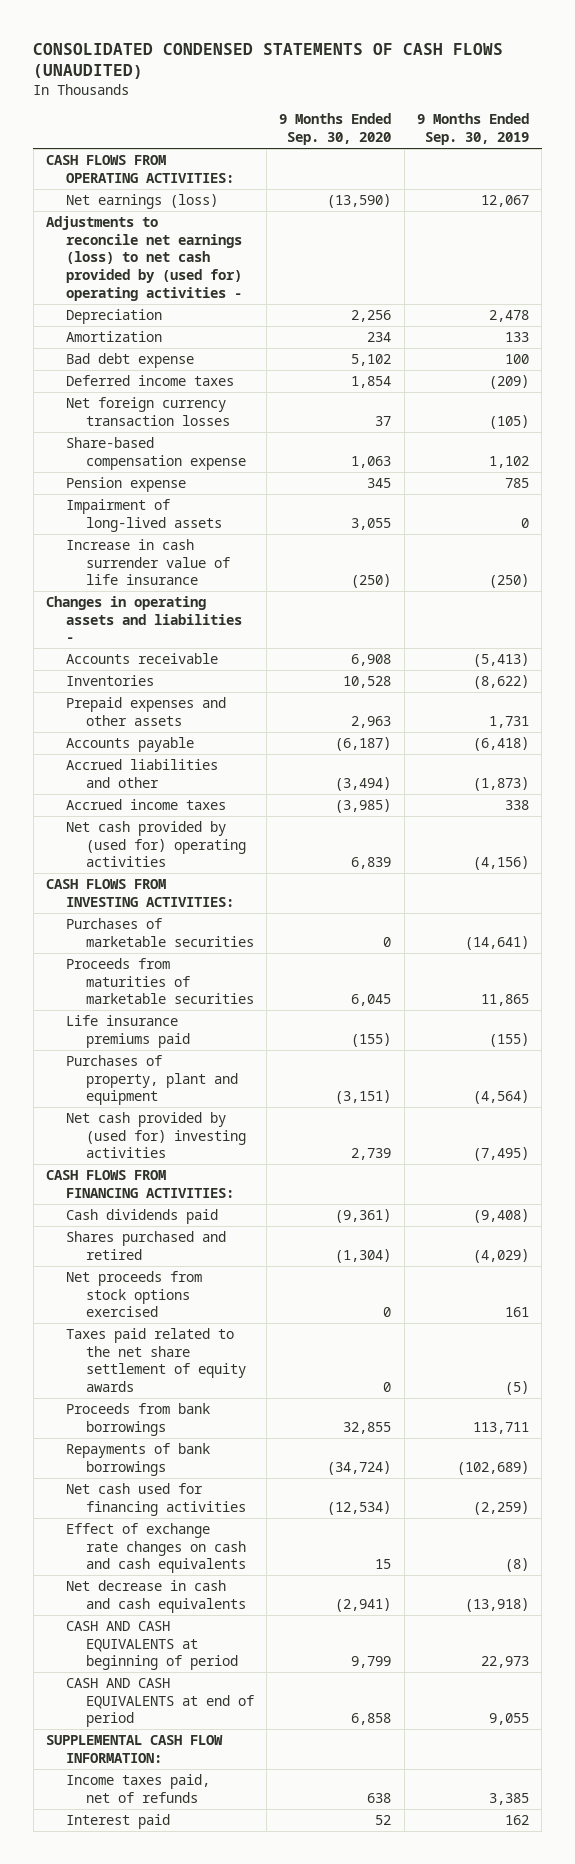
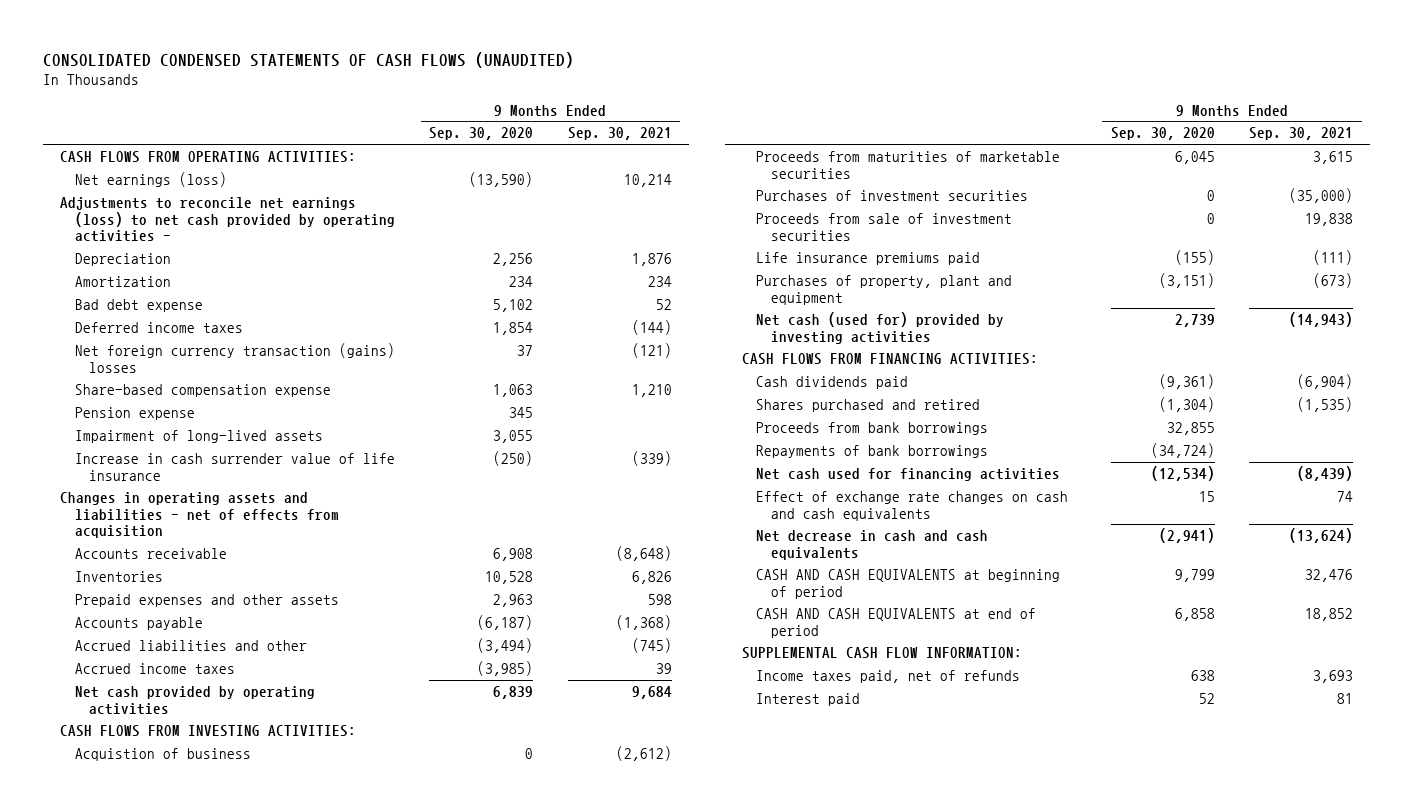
[416,113,529,146] 9 Months Ended Sep. 30, 2019 -> none
none -> [567,127,672,141] Sep. 30, 2021
[46,215,242,302] Adjustments to reconcile net earnings (loss) to net cash provided by (used for) operating activities - -> [60,196,395,243] Adjustments to reconcile net earnings (loss) to net cash provided by operating activities -
[65,396,230,426] Net foreign currency transaction losses -> [74,342,395,373] Net foreign currency transaction (gains) losses
[46,595,242,643] Changes in operating assets and liabilities - -> [60,491,339,539] Changes in operating assets and liabilities - net of effects from acquisition
[65,820,246,868] Net cash provided by (used for) operating activities -> [74,685,315,715] Net cash provided by operating activities
[65,917,254,947] Purchases of marketable securities -> none
none -> [74,747,251,761] Acquistion of business
none -> [756,189,1029,201] Purchases of investment securities
none -> [756,212,1013,241] Proceeds from sale of investment securities
[65,1111,246,1159] Net cash provided by (used for) investing activities -> [756,311,1005,344] Net cash (used for) provided by investing activities
[65,1270,202,1318] Net proceeds from stock options exercised -> none
[65,1327,246,1393] Taxes paid related to the net share settlement of equity awards -> none

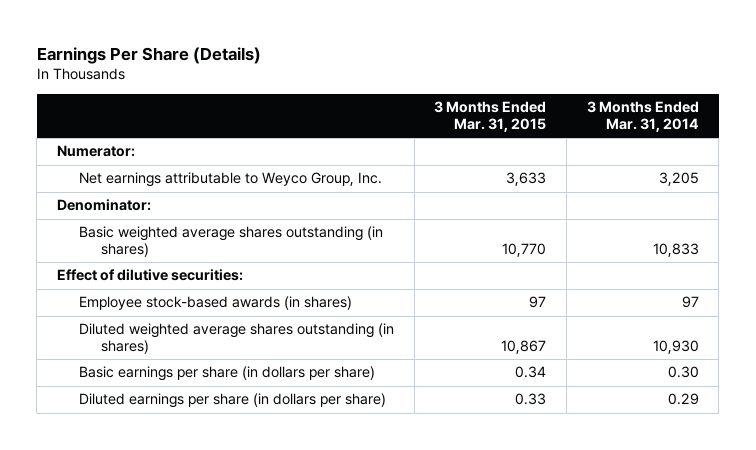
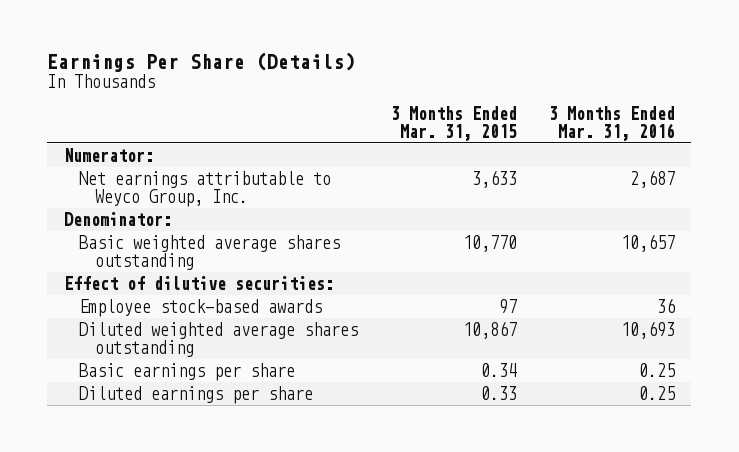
[586,101,699,133] 3 Months Ended Mar. 31, 2014 -> none
none -> [549,105,676,142] 3 Months Ended Mar. 31, 2016
[79,226,384,258] Basic weighted average shares outstanding (in shares) -> [79,234,341,270] Basic weighted average shares outstanding
[79,296,353,311] Employee stock-based awards (in shares) -> [79,298,323,317] Employee stock-based awards
[79,323,395,355] Diluted weighted average shares outstanding (in shares) -> [79,321,359,357] Diluted weighted average shares outstanding
[79,366,376,382] Basic earnings per share (in dollars per share) -> [79,362,296,381] Basic earnings per share
[79,393,387,409] Diluted earnings per share (in dollars per share) -> [79,385,314,404] Diluted earnings per share

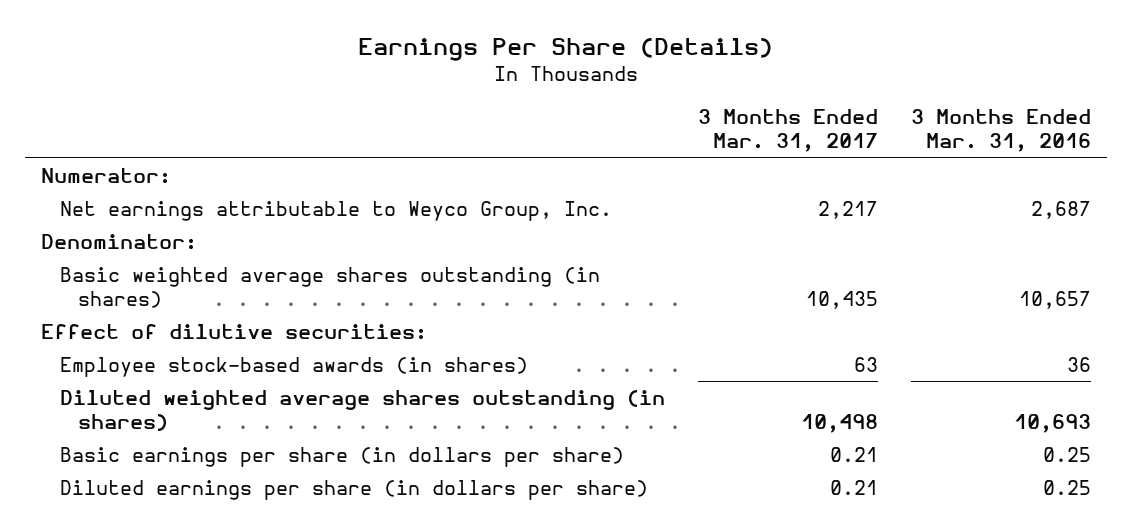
[390,105,517,142] 3 Months Ended Mar. 31, 2015 -> none
none -> [697,109,878,153] 3 Months Ended Mar. 31, 2017
[79,234,341,270] Basic weighted average shares outstanding -> [59,266,600,308] Basic weighted average shares outstanding (in shares)
[79,298,323,317] Employee stock-based awards -> [59,356,528,377] Employee stock-based awards (in shares)
[79,321,359,357] Diluted weighted average shares outstanding -> [59,389,665,431] Diluted weighted average shares outstanding (in shares)
[79,362,296,381] Basic earnings per share -> [59,446,624,467] Basic earnings per share (in dollars per share)
[79,385,314,404] Diluted earnings per share -> [59,479,648,500] Diluted earnings per share (in dollars per share)

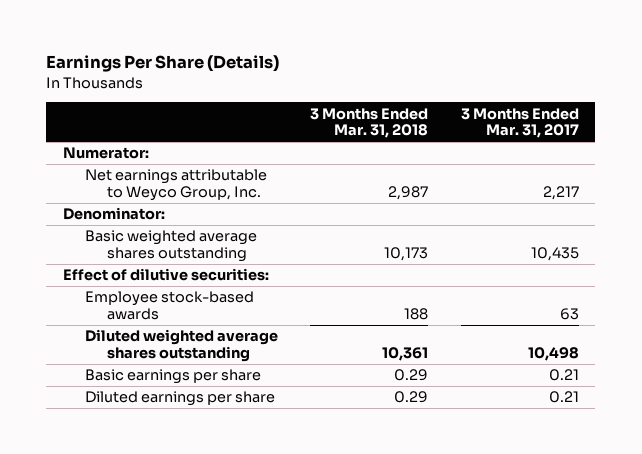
[910,109,1091,153] 3 Months Ended Mar. 31, 2016 -> none
none -> [310,107,429,139] 3 Months Ended Mar. 31, 2018
[59,266,600,308] Basic weighted average shares outstanding (in shares) -> [84,230,257,263] Basic weighted average shares outstanding
[59,356,528,377] Employee stock-based awards (in shares) -> [84,291,254,321] Employee stock-based awards
[59,389,665,431] Diluted weighted average shares outstanding (in shares) -> [84,329,278,363] Diluted weighted average shares outstanding
[59,446,624,467] Basic earnings per share (in dollars per share) -> [84,369,261,385] Basic earnings per share
[59,479,648,500] Diluted earnings per share (in dollars per share) -> [84,391,275,407] Diluted earnings per share

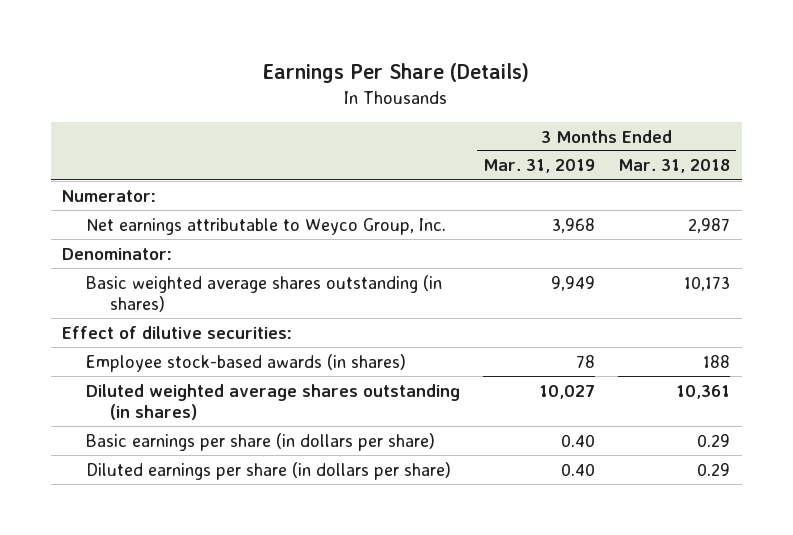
[461,107,580,139] 3 Months Ended Mar. 31, 2017 -> none
none -> [483,159,596,174] Mar. 31, 2019
[84,230,257,263] Basic weighted average shares outstanding -> [86,274,443,312] Basic weighted average shares outstanding (in shares)
[84,291,254,321] Employee stock-based awards -> [86,353,407,372] Employee stock-based awards (in shares)
[84,329,278,363] Diluted weighted average shares outstanding -> [86,383,461,420] Diluted weighted average shares outstanding (in shares)
[84,369,261,385] Basic earnings per share -> [86,432,436,451] Basic earnings per share (in dollars per share)
[84,391,275,407] Diluted earnings per share -> [86,461,452,480] Diluted earnings per share (in dollars per share)

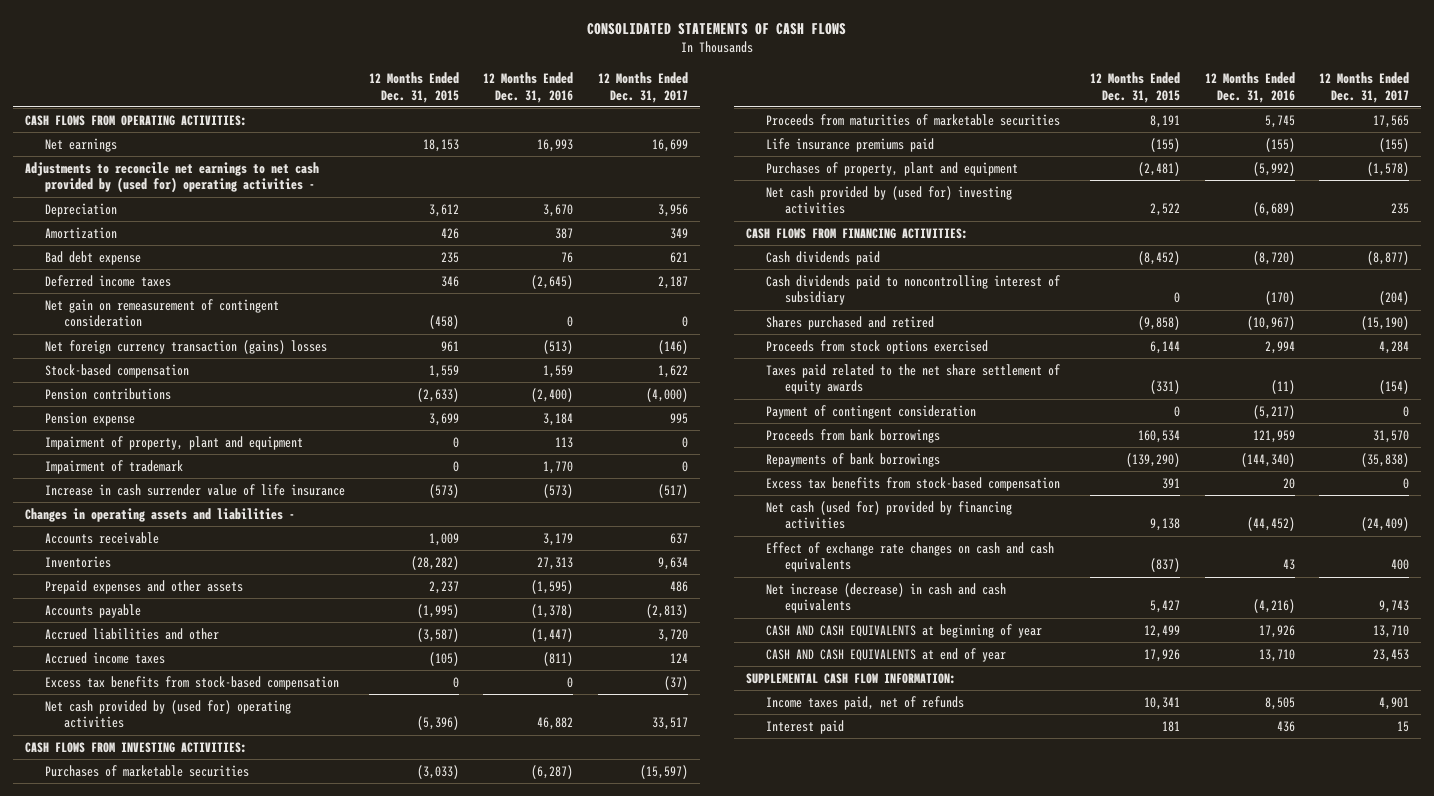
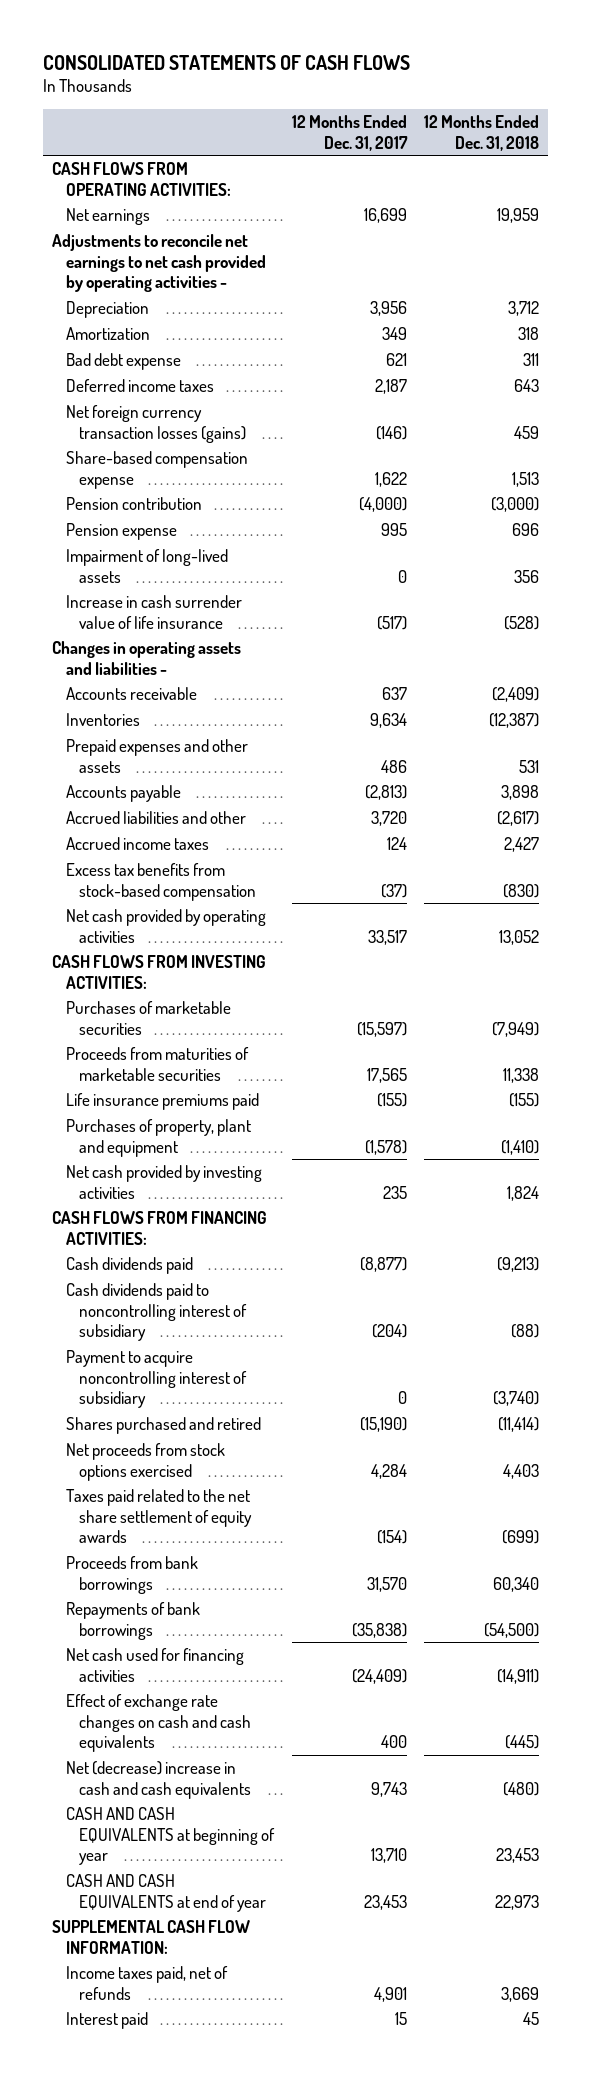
[369,71,460,103] 12 Months Ended Dec. 31, 2015 -> none
[483,71,574,103] 12 Months Ended Dec. 31, 2016 -> none
none -> [424,114,540,151] 12 Months Ended Dec. 31, 2018
[25,161,320,194] Adjustments to reconcile net earnings to net cash provided by (used for) operating activities - -> [52,233,266,293] Adjustments to reconcile net earnings to net cash provided by operating activities -
[44,298,279,328] Net gain on remeasurement of contingent consideration -> none
[44,339,327,354] Net foreign currency transaction (gains) losses -> [65,404,246,443] Net foreign currency transaction losses (gains)
[44,363,189,378] Stock-based compensation -> [65,450,248,489] Share-based compensation expense
[44,387,171,400] Pension contributions -> [65,496,202,510] Pension contribution
[44,459,183,474] Impairment of trademark -> none
[44,435,303,450] Impairment of property, plant and equipment -> [65,548,228,583] Impairment of long-lived assets
[44,699,291,729] Net cash provided by (used for) operating activities -> [65,908,266,943] Net cash provided by operating activities
[765,185,1012,215] Net cash provided by (used for) investing activities -> [65,1164,262,1199] Net cash provided by investing activities
none -> [65,1349,247,1409] Payment to acquire noncontrolling interest of subsidiary
[765,339,988,354] Proceeds from stock options exercised -> [65,1442,225,1481] Net proceeds from stock options exercised
[765,404,976,419] Payment of contingent consideration -> none
[765,476,1060,491] Excess tax benefits from stock-based compensation -> none
[765,500,1012,530] Net cash (used for) provided by financing activities -> [65,1647,244,1682] Net cash used for financing activities
[765,582,1006,614] Net increase (decrease) in cash and cash equivalents -> [65,1760,251,1799] Net (decrease) increase in cash and cash equivalents

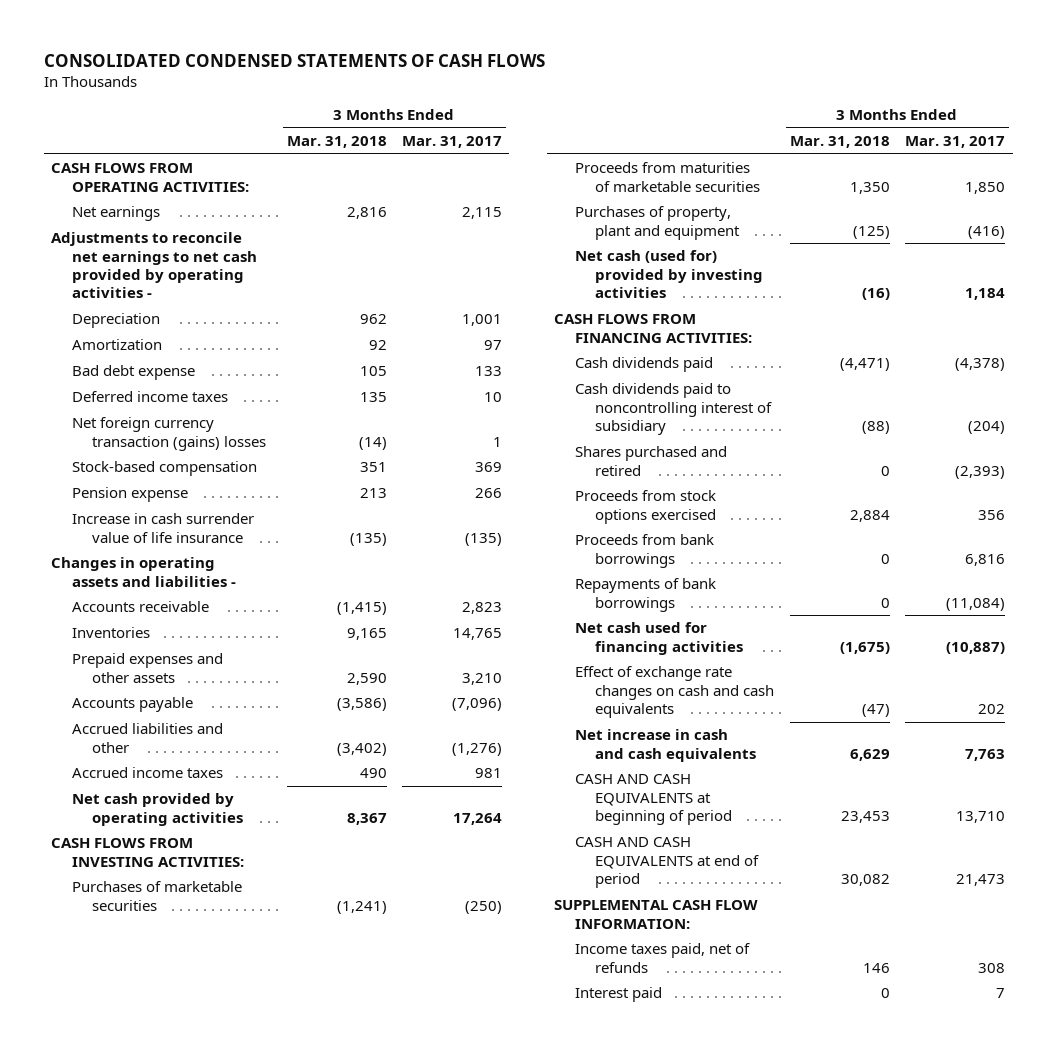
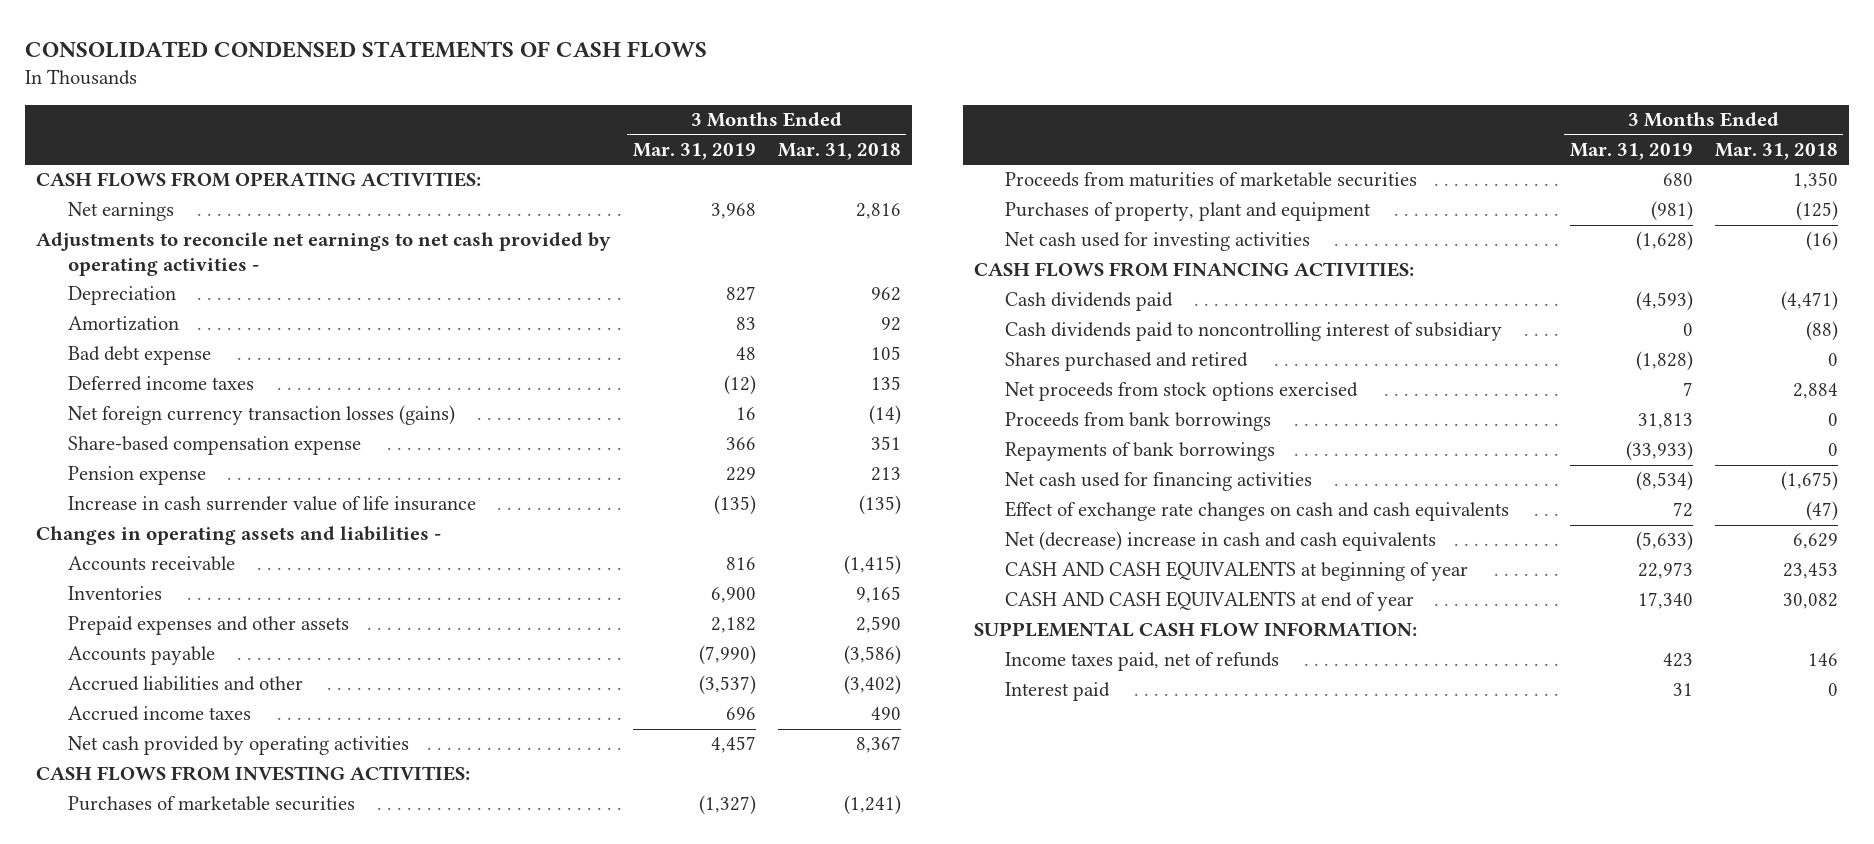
[401,136,502,149] Mar. 31, 2017 -> none
none -> [632,142,756,160] Mar. 31, 2019
[71,417,267,451] Net foreign currency transaction (gains) losses -> [68,405,456,426] Net foreign currency transaction losses (gains)
[71,461,257,477] Stock-based compensation -> [68,436,362,456] Share-based compensation expense
[574,250,764,298] Net cash (used for) provided by investing activities -> [1005,232,1311,252] Net cash used for investing activities
[574,490,717,524] Proceeds from stock options exercised -> [1005,382,1359,402] Net proceeds from stock options exercised
[574,729,757,762] Net increase in cash and cash equivalents -> [1005,531,1437,552] Net (decrease) increase in cash and cash equivalents
[574,774,733,825] CASH AND CASH EQUIVALENTS at beginning of period -> [1005,561,1469,582] CASH AND CASH EQUIVALENTS at beginning of year
[574,837,760,888] CASH AND CASH EQUIVALENTS at end of period -> [1005,591,1415,612] CASH AND CASH EQUIVALENTS at end of year

